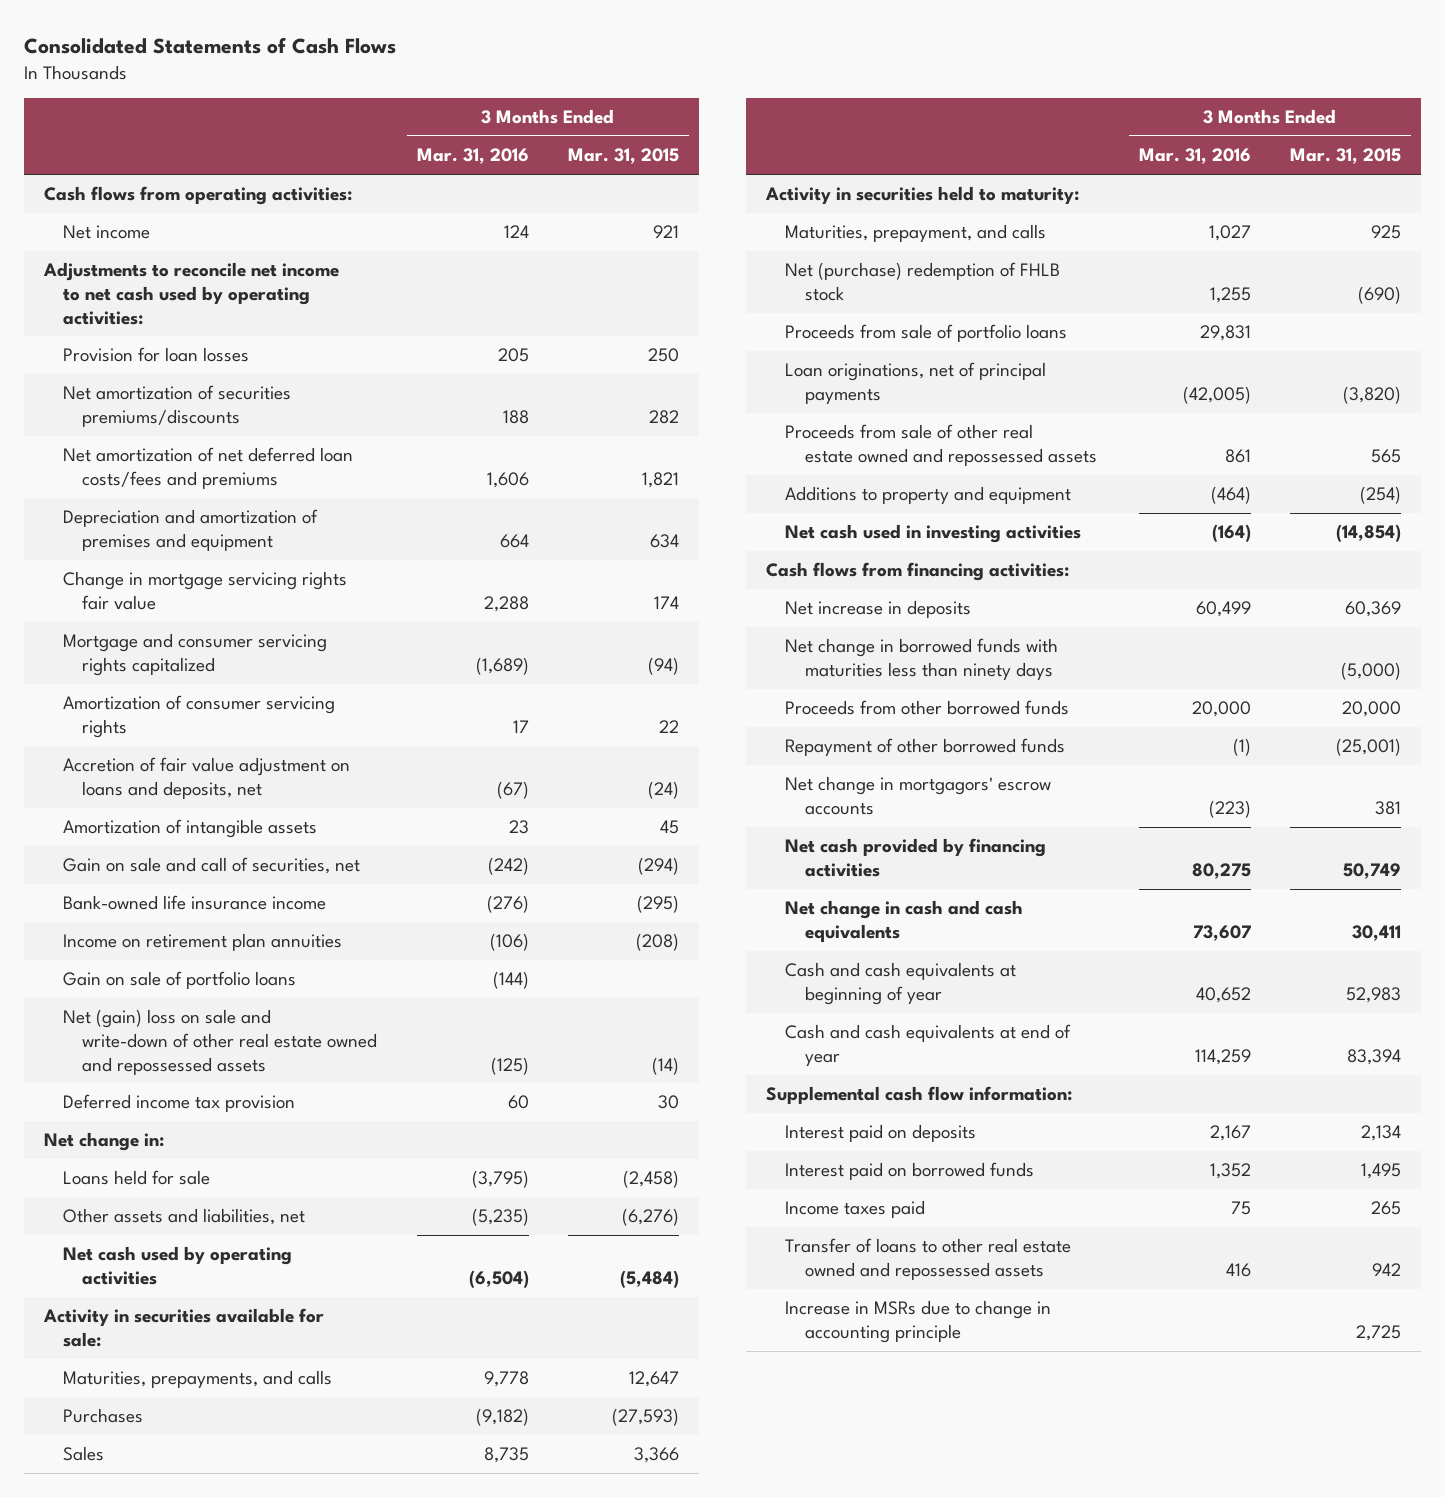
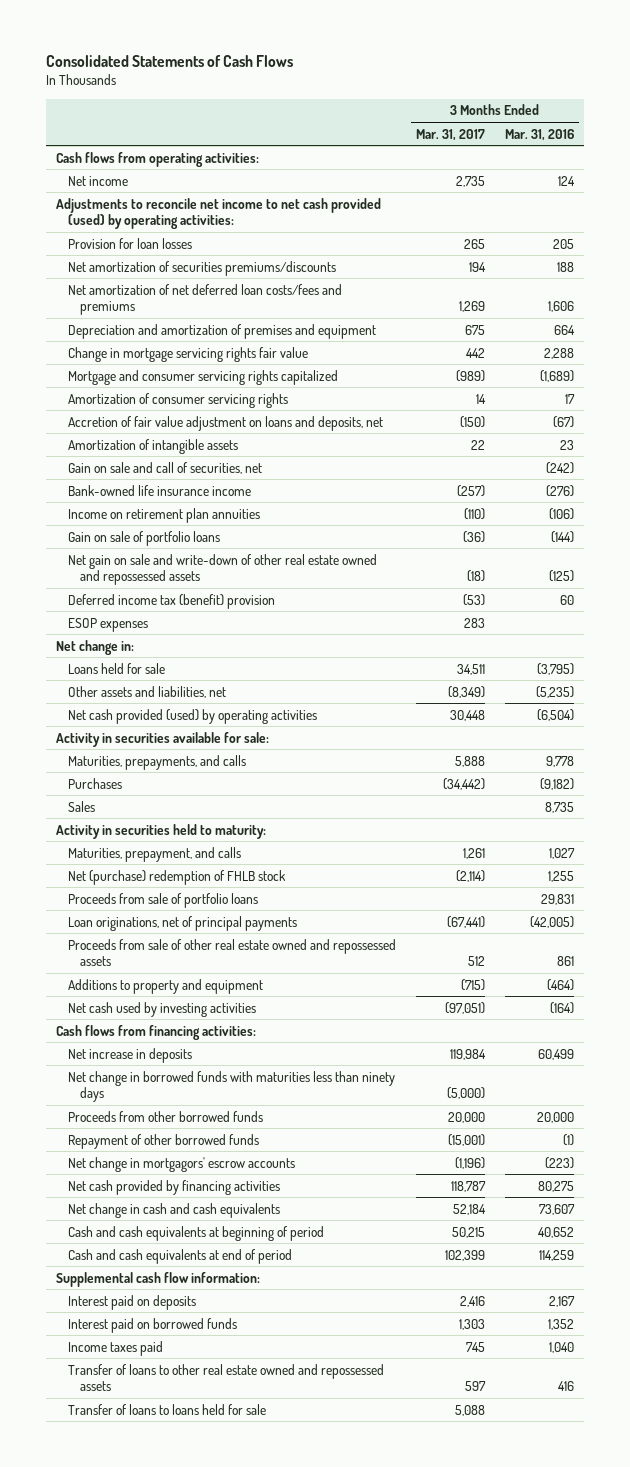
[568,148,680,165] Mar. 31, 2015 -> none
none -> [415,128,485,141] Mar. 31, 2017
[42,262,339,325] Adjustments to reconcile net income to net cash used by operating activities: -> [56,197,382,229] Adjustments to reconcile net income to net cash provided (used) by operating activities:
[62,1009,378,1075] Net (gain) loss on sale and write-down of other real estate owned and repossessed assets -> [67,553,377,585] Net gain on sale and write-down of other real estate owned and repossessed assets
[62,1094,295,1113] Deferred income tax provision -> [67,593,275,609] Deferred income tax (benefit) provision
none -> [67,617,148,632] ESOP expenses
[62,1246,292,1285] Net cash used by operating activities -> [67,708,317,724] Net cash provided (used) by operating activities
[785,524,1082,544] Net cash used in investing activities -> [67,1001,256,1017] Net cash used by investing activities
[785,962,1017,1005] Cash and cash equivalents at beginning of year -> [67,1225,324,1241] Cash and cash equivalents at beginning of period
[785,1024,1072,1066] Cash and cash equivalents at end of year -> [67,1248,292,1264] Cash and cash equivalents at end of period
[1231,1201,1252,1216] 75 -> [548,1341,574,1353] 1,040
[785,1300,1052,1343] Increase in MSRs due to change in accounting principle -> none
none -> [67,1403,266,1415] Transfer of loans to loans held for sale

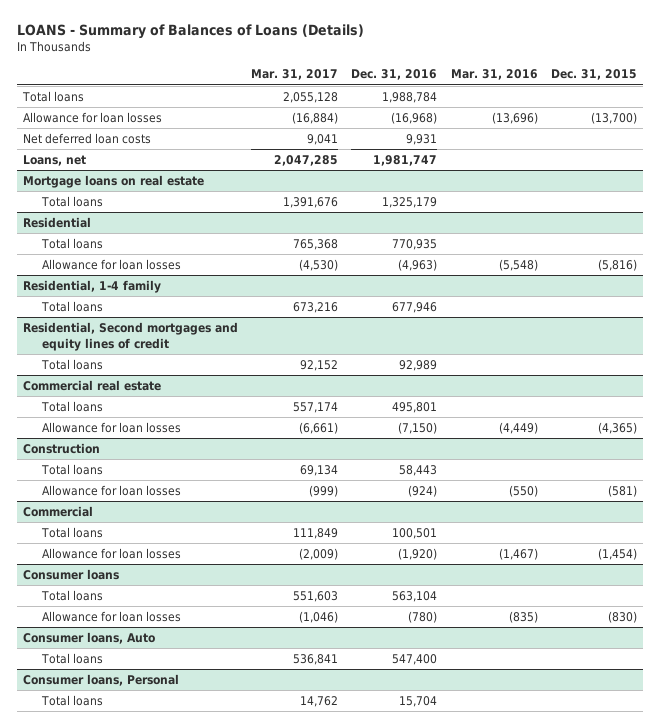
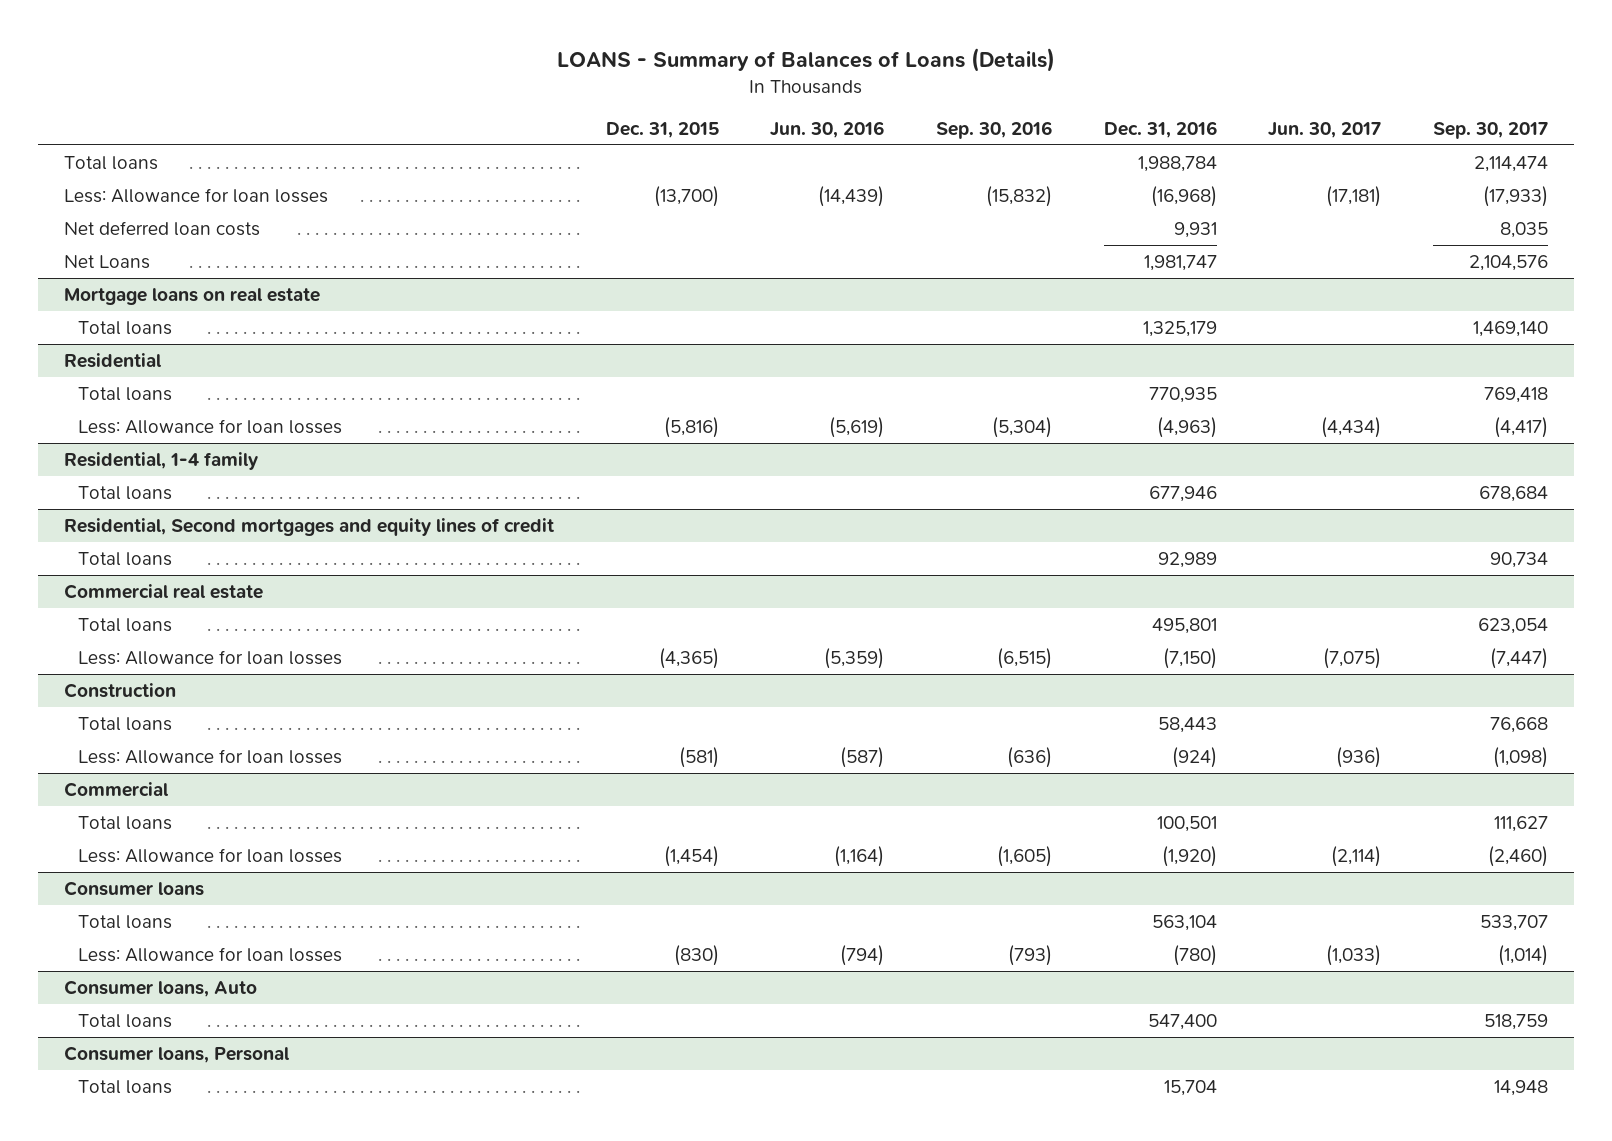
[251,69,339,81] Mar. 31, 2017 -> none
[450,69,538,81] Mar. 31, 2016 -> none
none -> [770,120,885,138] Jun. 30, 2016
none -> [936,120,1053,139] Sep. 30, 2016
none -> [1268,121,1382,138] Jun. 30, 2017
none -> [1433,121,1549,139] Sep. 30, 2017
[23,112,163,124] Allowance for loan losses -> [64,188,329,204] Less: Allowance for loan losses
[23,155,87,167] Loans, net -> [64,255,151,270] Net Loans
[42,259,182,271] Allowance for loan losses -> [77,419,342,435] Less: Allowance for loan losses
[42,422,182,434] Allowance for loan losses -> [77,650,342,666] Less: Allowance for loan losses
[42,485,182,497] Allowance for loan losses -> [77,749,342,765] Less: Allowance for loan losses
[42,548,182,560] Allowance for loan losses -> [77,848,342,864] Less: Allowance for loan losses
[42,611,182,623] Allowance for loan losses -> [77,947,342,963] Less: Allowance for loan losses

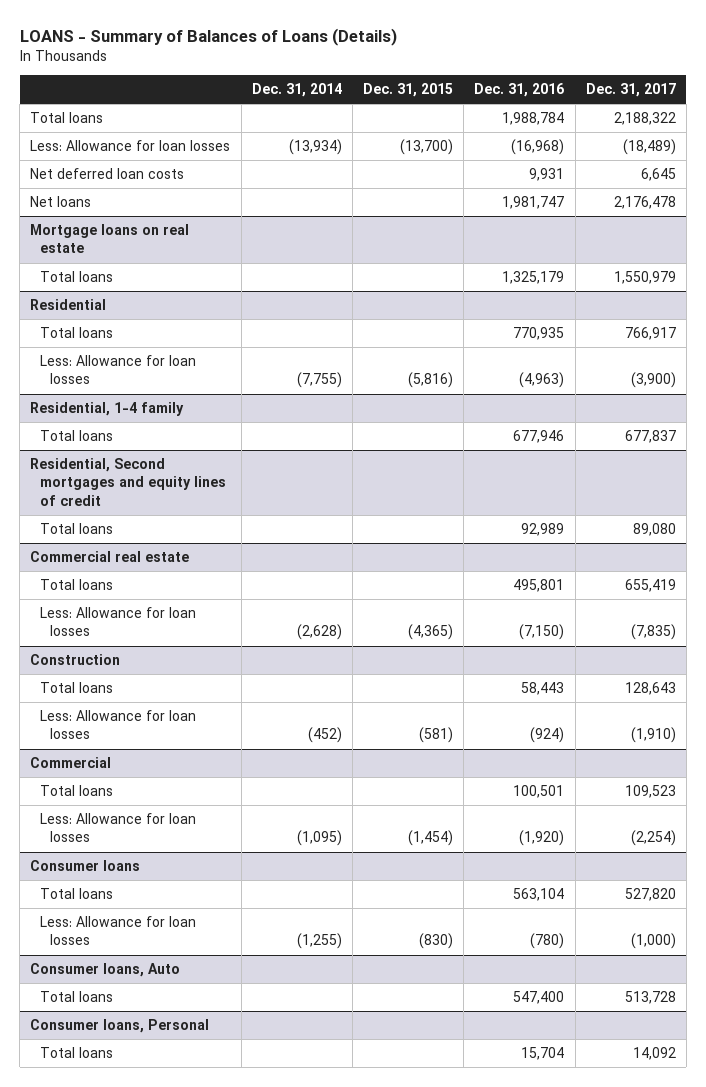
[770,120,885,138] Jun. 30, 2016 -> none
[936,120,1053,139] Sep. 30, 2016 -> none
[1268,121,1382,138] Jun. 30, 2017 -> none
[1433,121,1549,139] Sep. 30, 2017 -> none
none -> [251,83,342,98] Dec. 31, 2014
none -> [585,83,676,98] Dec. 31, 2017
[64,255,151,270] Net Loans -> [30,196,92,208] Net loans

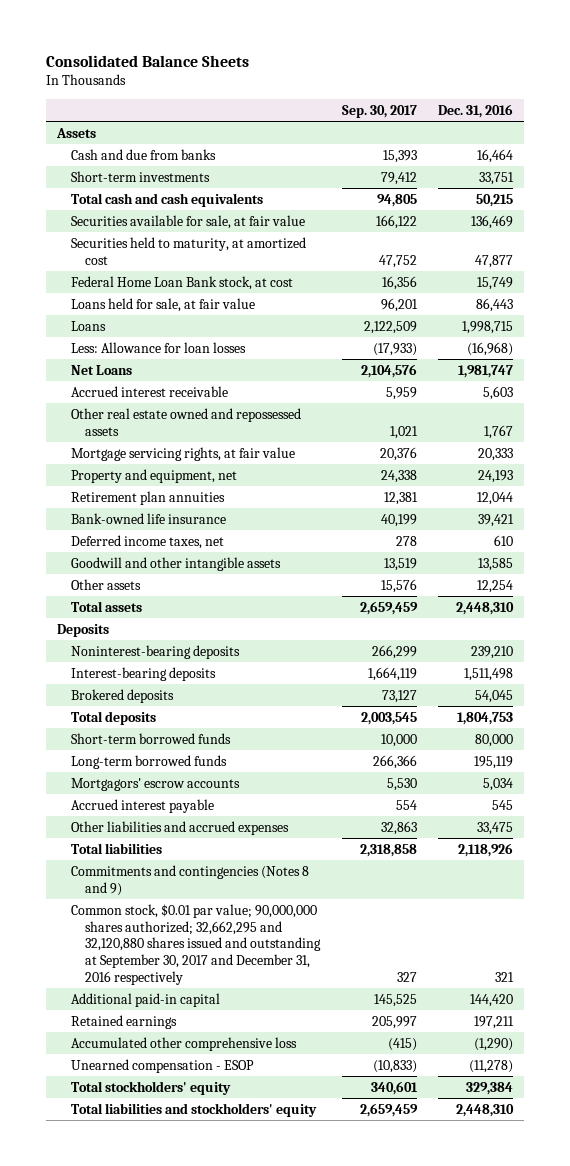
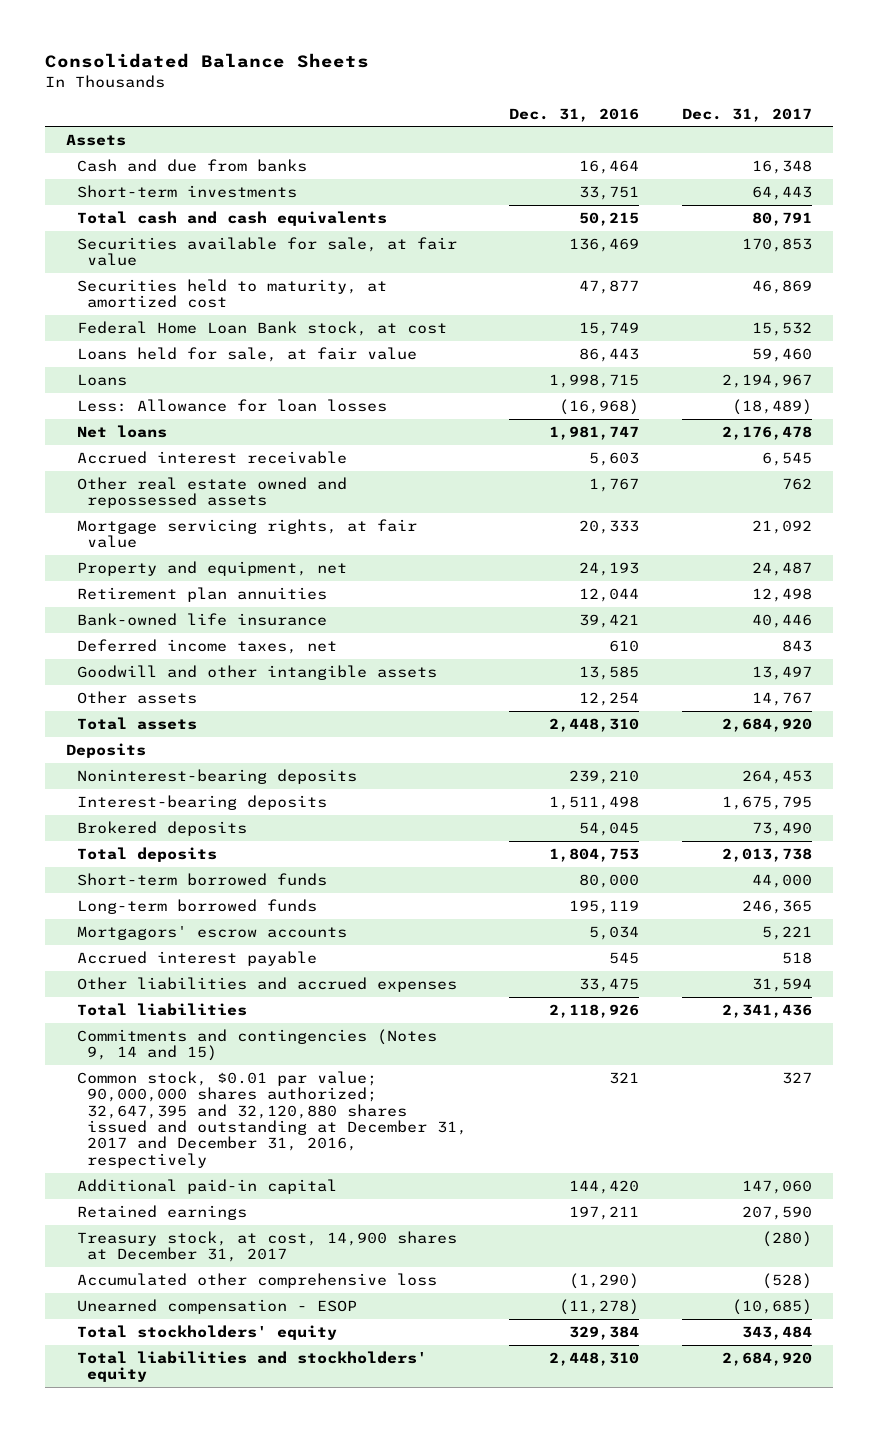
[341,104,417,118] Sep. 30, 2017 -> none
none -> [681,107,812,122] Dec. 31, 2017
[70,364,132,375] Net Loans -> [76,424,167,438] Net loans
[70,864,309,896] Commitments and contingencies (Notes 8 and 9) -> [76,1028,437,1062] Commitments and contingencies (Notes 9, 14 and 15)
[70,903,322,985] Common stock, $0.01 par value; 90,000,000 shares authorized; 32,662,295 and 32,120,880 shares issued and outstanding at September 30, 2017 and December 31, 2016 respectively -> [76,1070,468,1168] Common stock, $0.01 par value; 90,000,000 shares authorized; 32,647,395 and 32,120,880 shares issued and outstanding at December 31, 2017 and December 31, 2016, respectively
none -> [76,1230,457,1263] Treasury stock, at cost, 14,900 shares at December 31, 2017

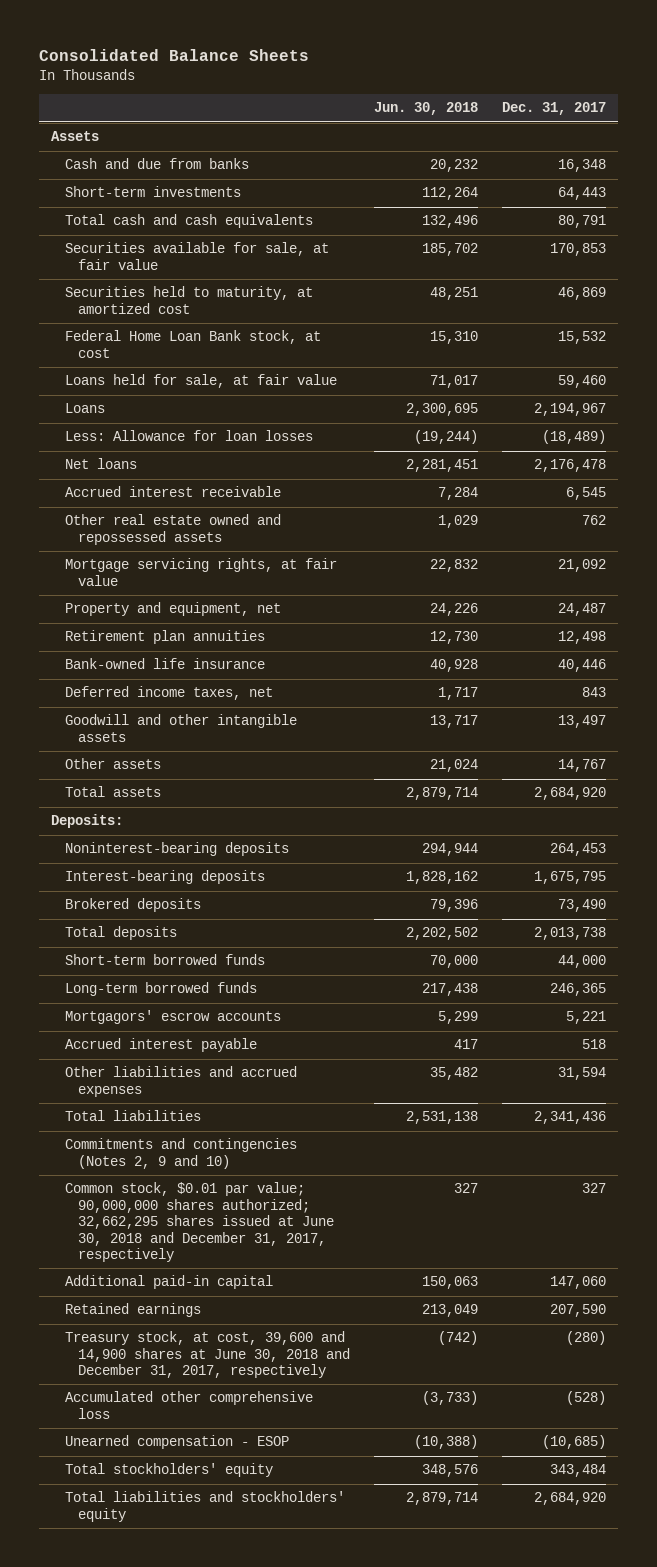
[509,107,640,122] Dec. 31, 2016 -> none
none -> [373,102,478,116] Jun. 30, 2018
[66,742,147,758] Deposits -> [51,814,124,829] Deposits:
[76,1028,437,1062] Commitments and contingencies (Notes 9, 14 and 15) -> [64,1138,297,1169] Commitments and contingencies (Notes 2, 9 and 10)
[76,1070,468,1168] Common stock, $0.01 par value; 90,000,000 shares authorized; 32,647,395 and 32,120,880 shares issued and outstanding at December 31, 2017 and December 31, 2016, respectively -> [64,1182,335,1262] Common stock, $0.01 par value; 90,000,000 shares authorized; 32,662,295 shares issued at June 30, 2018 and December 31, 2017, respectively
[76,1230,457,1263] Treasury stock, at cost, 14,900 shares at December 31, 2017 -> [64,1331,351,1379] Treasury stock, at cost, 39,600 and 14,900 shares at June 30, 2018 and December 31, 2017, respectively

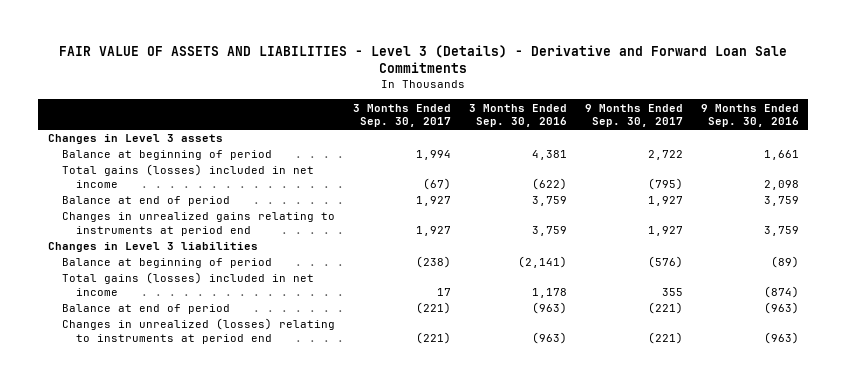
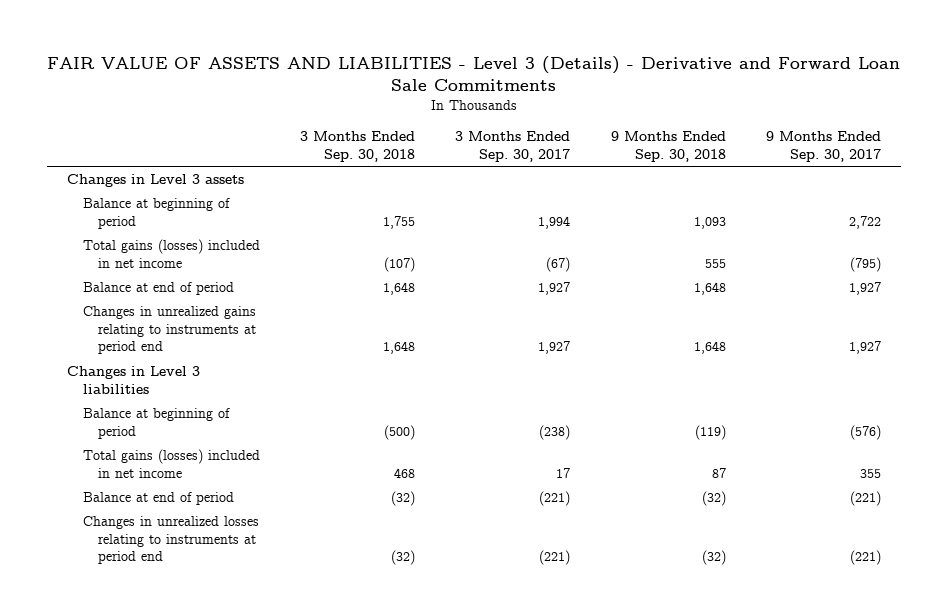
[469,103,568,128] 3 Months Ended Sep. 30, 2016 -> none
[701,103,800,128] 9 Months Ended Sep. 30, 2016 -> none
none -> [300,131,416,162] 3 Months Ended Sep. 30, 2018
none -> [610,131,726,162] 9 Months Ended Sep. 30, 2018
[61,318,335,344] Changes in unrealized (losses) relating to instruments at period end -> [82,516,259,565] Changes in unrealized losses relating to instruments at period end

